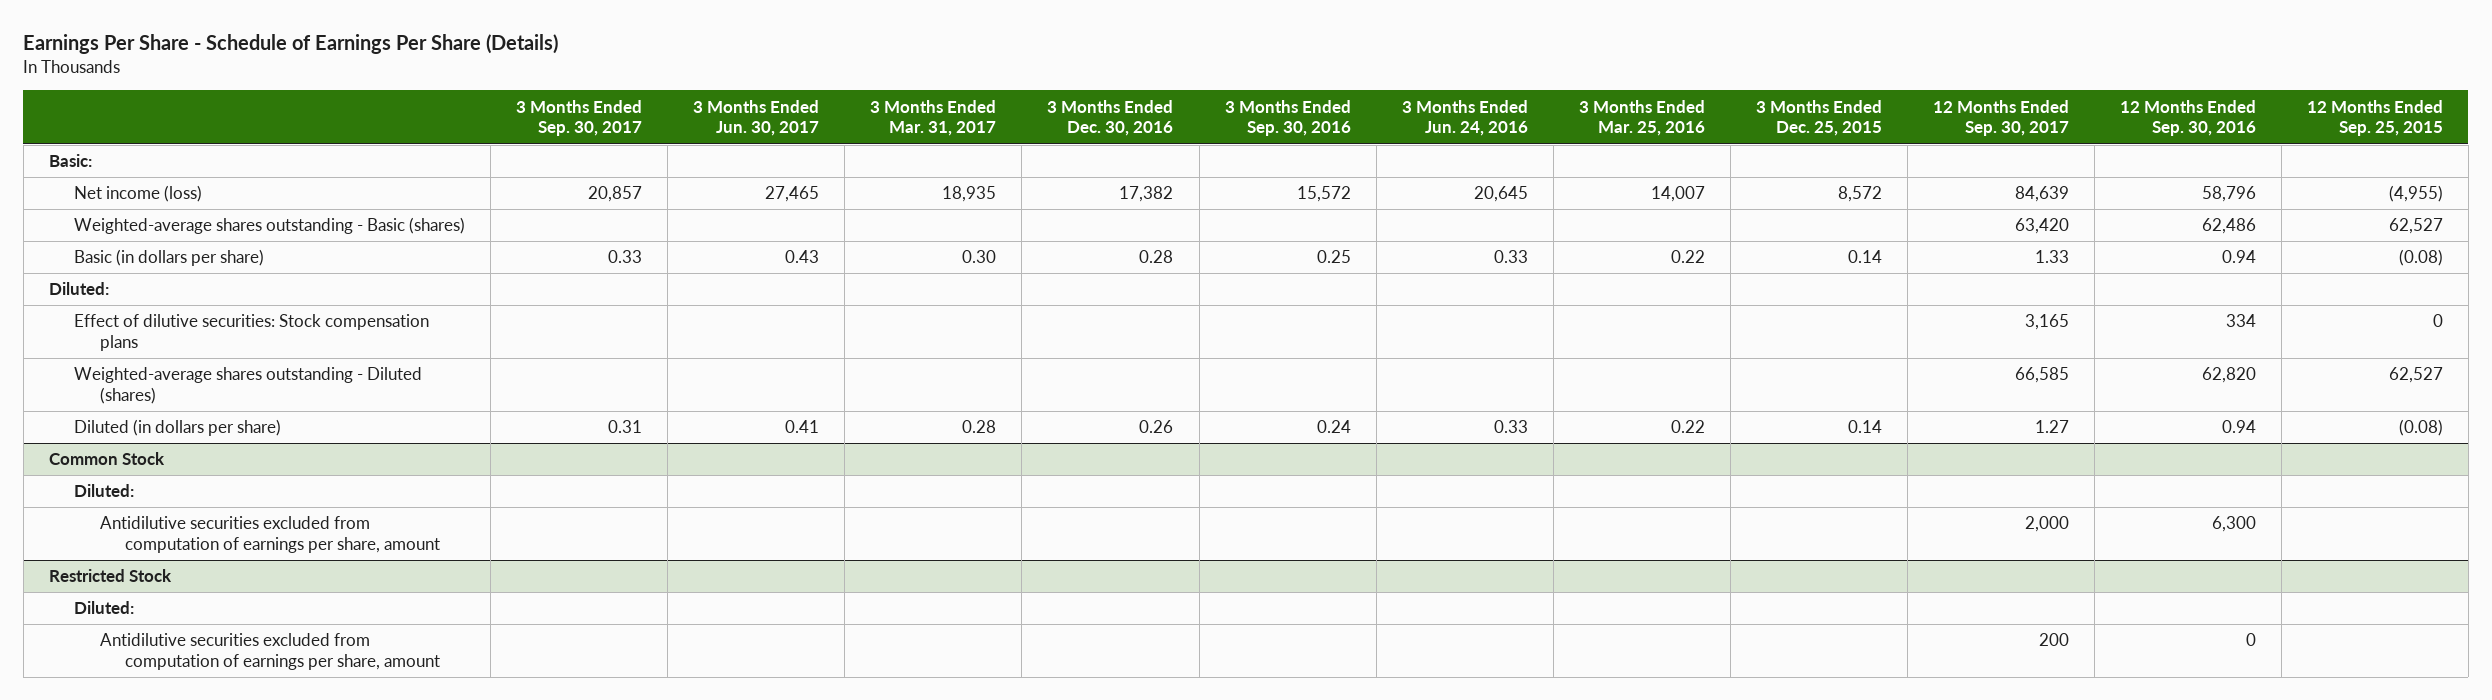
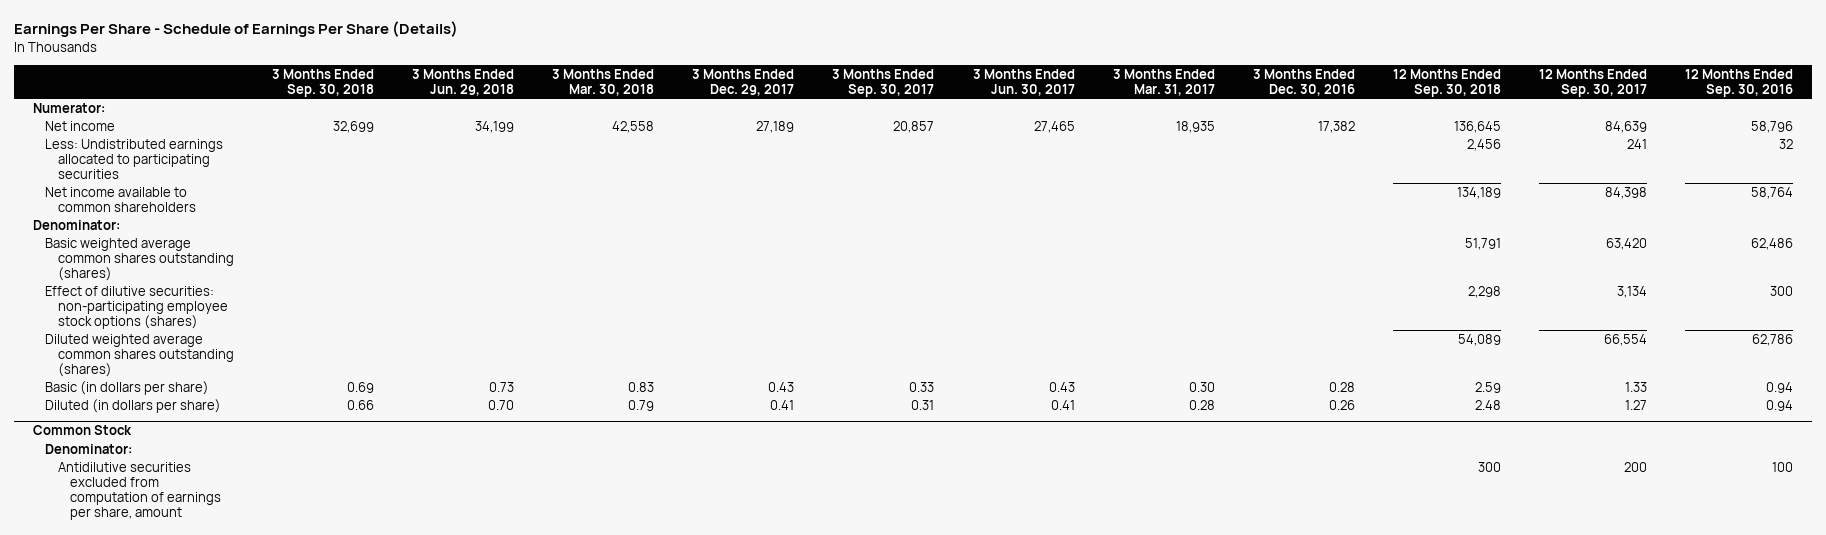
[1224,99,1351,137] 3 Months Ended Sep. 30, 2016 -> none
[1401,99,1528,137] 3 Months Ended Jun. 24, 2016 -> none
[1578,99,1705,137] 3 Months Ended Mar. 25, 2016 -> none
[1755,99,1882,137] 3 Months Ended Dec. 25, 2015 -> none
[2306,99,2443,137] 12 Months Ended Sep. 25, 2015 -> none
none -> [271,68,374,97] 3 Months Ended Sep. 30, 2018
none -> [412,68,515,96] 3 Months Ended Jun. 29, 2018
none -> [552,68,655,96] 3 Months Ended Mar. 30, 2018
none -> [692,68,795,96] 3 Months Ended Dec. 29, 2017
none -> [1392,68,1501,97] 12 Months Ended Sep. 30, 2018
[48,154,92,168] Basic: -> [33,102,106,113] Numerator:
[74,185,203,203] Net income (loss) -> [45,120,116,131] Net income
none -> [45,138,224,179] Less: Undistributed earnings allocated to participating securities
none -> [45,186,196,212] Net income available to common shareholders
none -> [33,219,121,230] Denominator:
[74,217,466,235] Weighted-average shares outstanding - Basic (shares) -> [45,237,234,281] Basic weighted average common shares outstanding (shares)
none -> [45,285,228,329] Effect of dilutive securities: non-participating employee stock options (shares)
none -> [45,333,234,377] Diluted weighted average common shares outstanding (shares)
[48,282,109,296] Diluted: -> none
[74,314,430,352] Effect of dilutive securities: Stock compensation plans -> none
[74,367,423,405] Weighted-average shares outstanding - Diluted (shares) -> none
[48,569,172,583] Restricted Stock -> none
[74,601,135,615] Diluted: -> none
[99,633,440,671] Antidilutive securities excluded from computation of earnings per share, amount -> none
[74,484,135,498] Diluted: -> [45,443,133,454] Denominator:
[2024,516,2069,533] 2,000 -> [1624,461,1648,472] 200
[2211,516,2256,533] 6,300 -> [1772,461,1794,472] 100

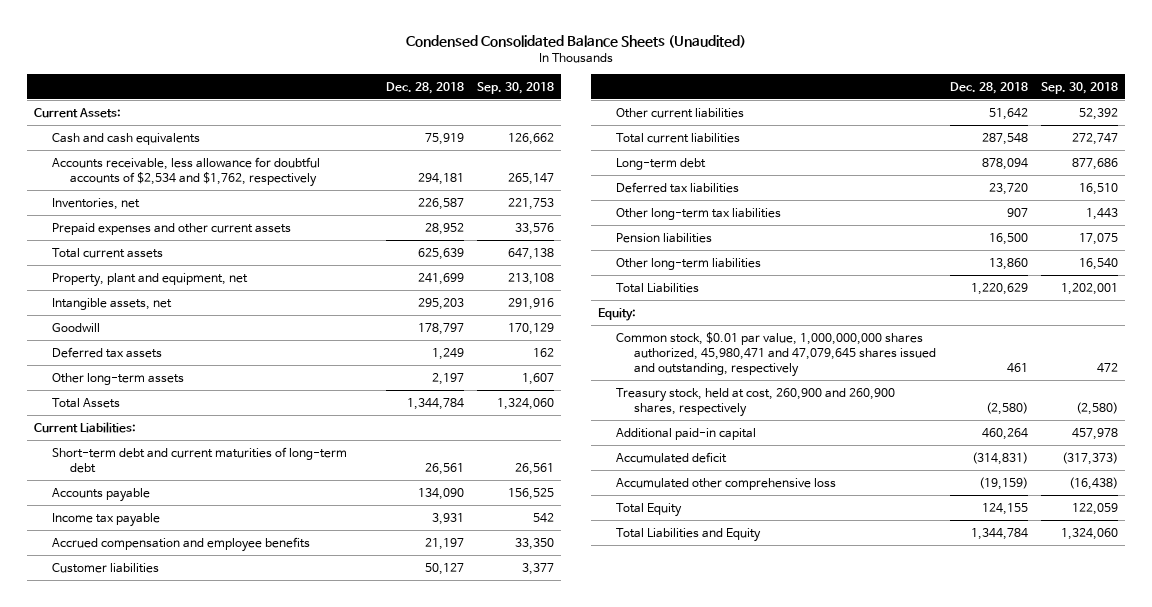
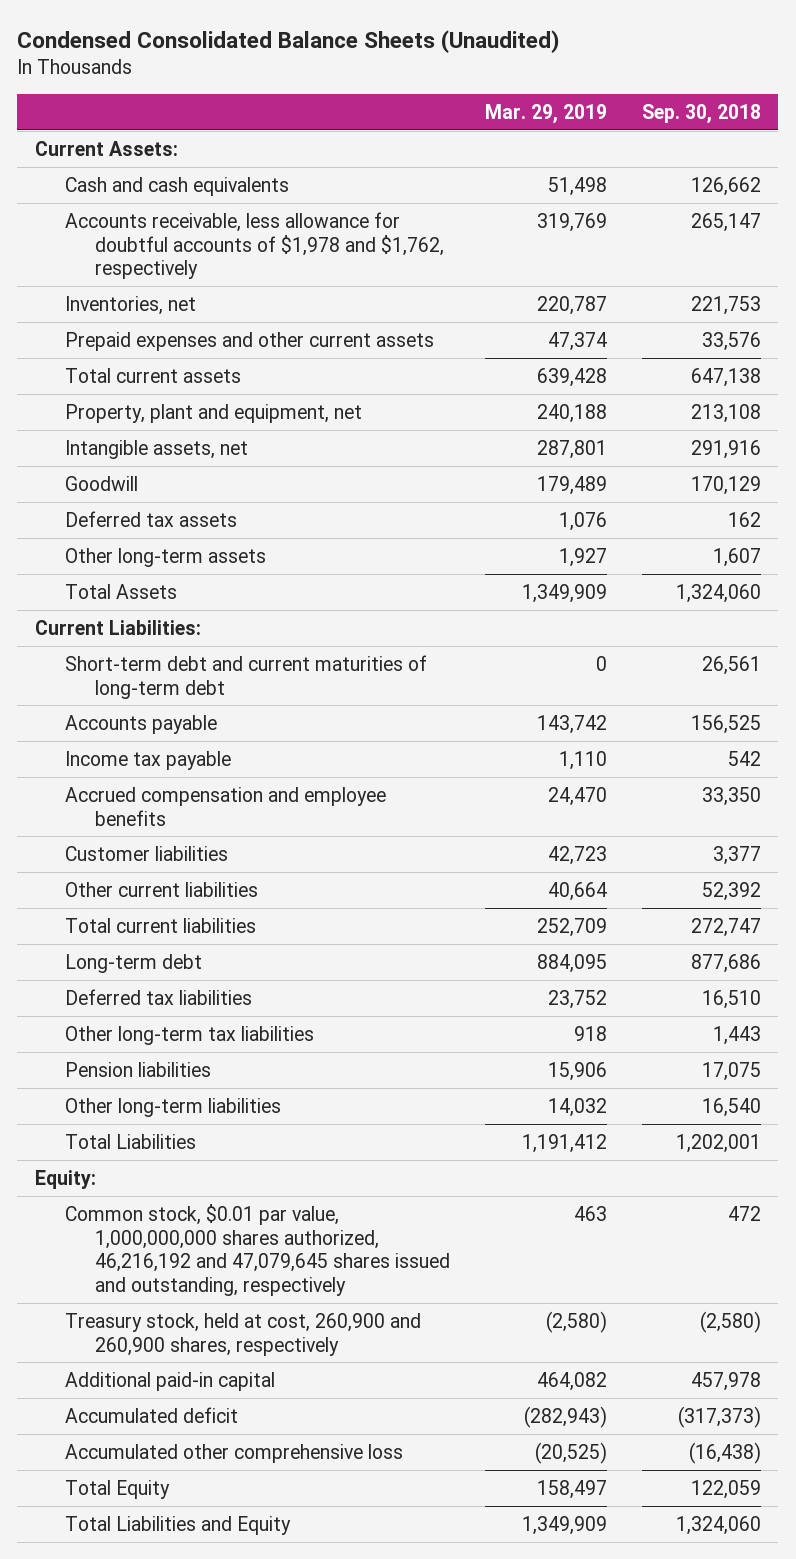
[385,82,464,95] Dec. 28, 2018 -> none
none -> [484,103,607,124] Mar. 29, 2019
[52,156,321,188] Accounts receivable, less allowance for doubtful accounts of $2,534 and $1,762, respectively -> [64,211,444,280] Accounts receivable, less allowance for doubtful accounts of $1,978 and $1,762, respectively
[615,331,937,378] Common stock, $0.01 par value, 1,000,000,000 shares authorized, 45,980,471 and 47,079,645 shares issued and outstanding, respectively -> [64,1203,450,1296] Common stock, $0.01 par value, 1,000,000,000 shares authorized, 46,216,192 and 47,079,645 shares issued and outstanding, respectively

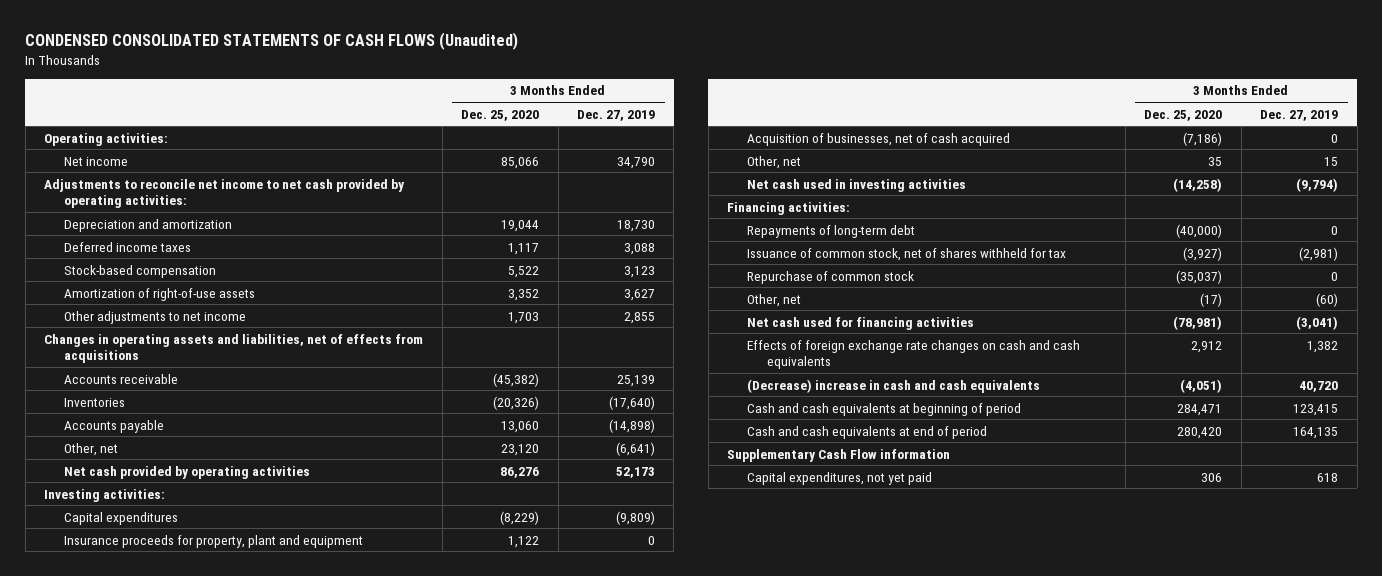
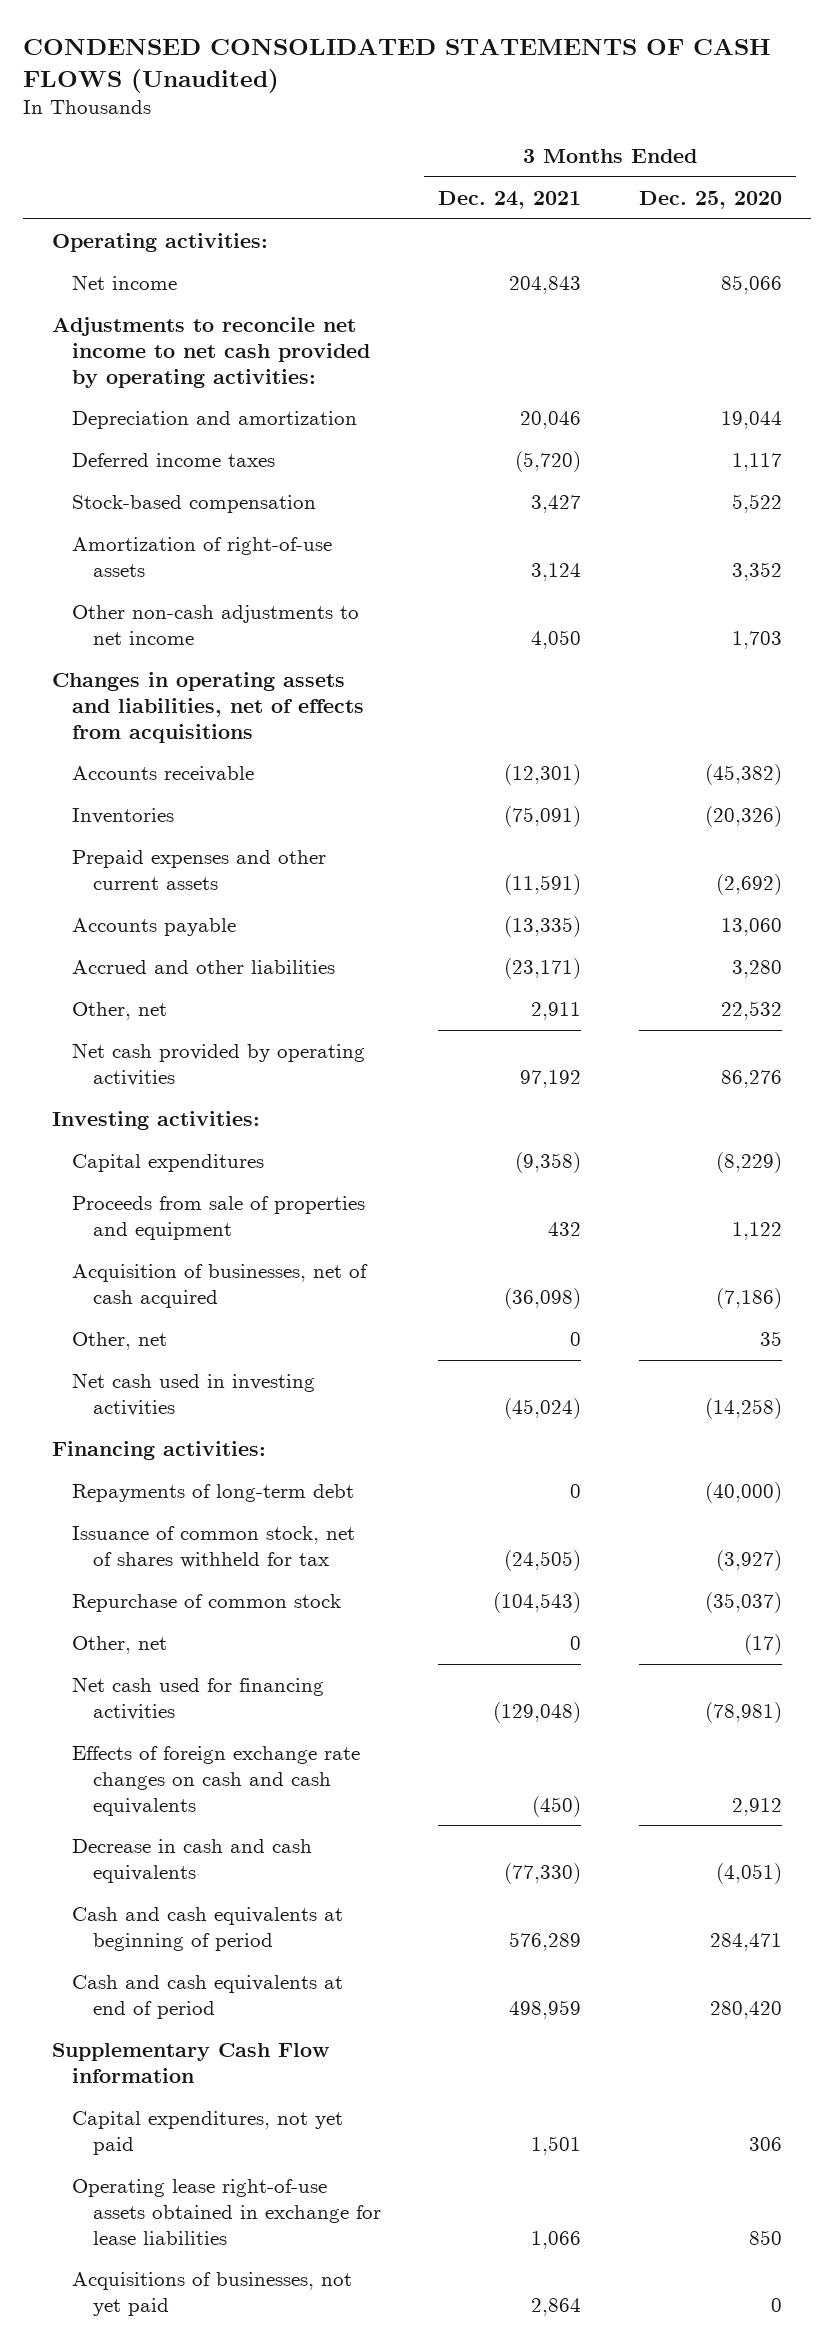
[577,109,656,121] Dec. 27, 2019 -> none
none -> [438,190,582,209] Dec. 24, 2021
[64,310,247,324] Other adjustments to net income -> [72,605,360,645] Other non-cash adjustments to net income
none -> [72,850,327,890] Prepaid expenses and other current assets
none -> [72,960,336,975] Accrued and other liabilities
[501,443,540,456] 23,120 -> [720,1001,782,1021] 22,532
[64,534,364,548] Insurance proceeds for property, plant and equipment -> [72,1196,366,1240] Proceeds from sale of properties and equipment
[747,378,1041,393] (Decrease) increase in cash and cash equivalents -> [72,1839,313,1883] Decrease in cash and cash equivalents
none -> [72,2179,381,2245] Operating lease right-of-use assets obtained in exchange for lease liabilities
none -> [72,2272,353,2316] Acquisitions of businesses, not yet paid

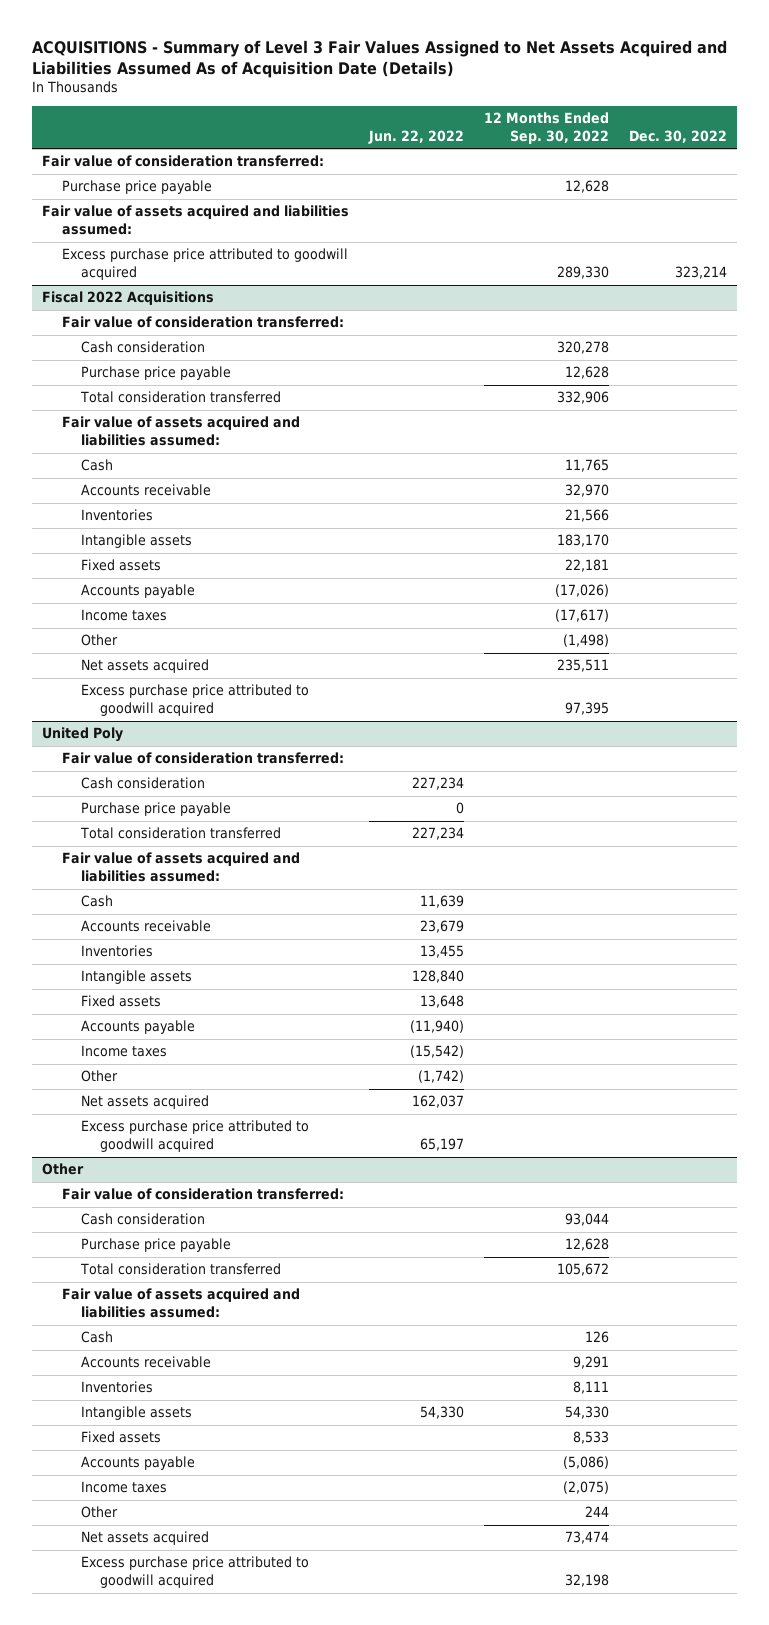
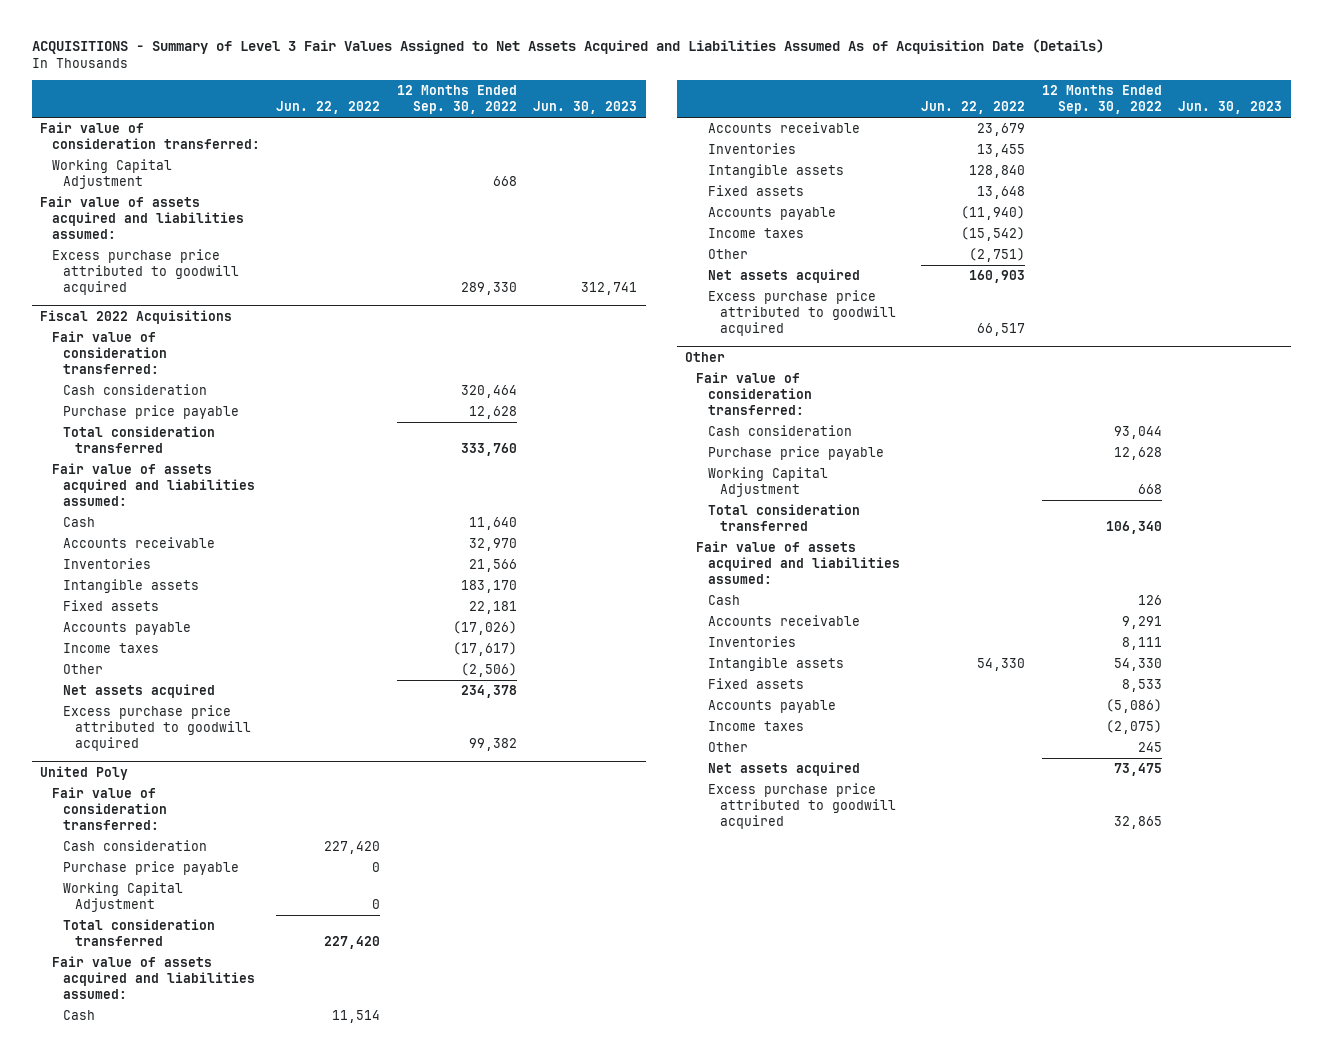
[628,129,727,143] Dec. 30, 2022 -> none
none -> [533,101,638,115] Jun. 30, 2023
[61,180,212,195] Purchase price payable -> none
none -> [51,159,172,190] Working Capital Adjustment
[556,341,609,355] 320,278 -> [460,385,517,399] 320,464
[556,391,609,405] 332,906 -> [460,443,517,457] 333,760
[564,459,609,473] 11,765 -> [468,517,517,531] 11,640
[562,634,609,648] (1,498) -> [460,663,517,678] (2,506)
[556,659,609,673] 235,511 -> [460,685,517,699] 234,378
[564,701,609,715] 97,395 -> [468,738,517,752] 99,382
[412,777,465,791] 227,234 -> [324,841,381,855] 227,420
none -> [63,882,184,913] Working Capital Adjustment
[412,827,465,841] 227,234 -> [324,936,381,950] 227,420
[420,895,465,909] 11,639 -> [332,1010,381,1024] 11,514
[418,1070,465,1084] (1,742) -> [969,248,1026,263] (2,751)
[412,1095,465,1109] 162,037 -> [969,270,1026,284] 160,903
[420,1137,465,1151] 65,197 -> [977,323,1026,337] 66,517
none -> [708,467,829,498] Working Capital Adjustment
[556,1263,609,1277] 105,672 -> [1105,521,1162,535] 106,340
[584,1506,609,1518] 244 -> [1137,742,1162,753] 245
[564,1531,609,1545] 73,474 -> [1113,763,1162,777] 73,475
[564,1573,609,1587] 32,198 -> [1113,816,1162,830] 32,865

